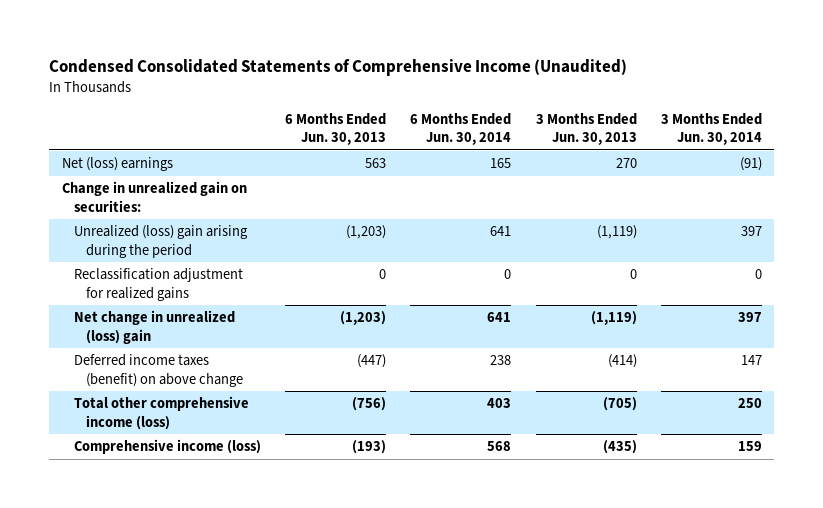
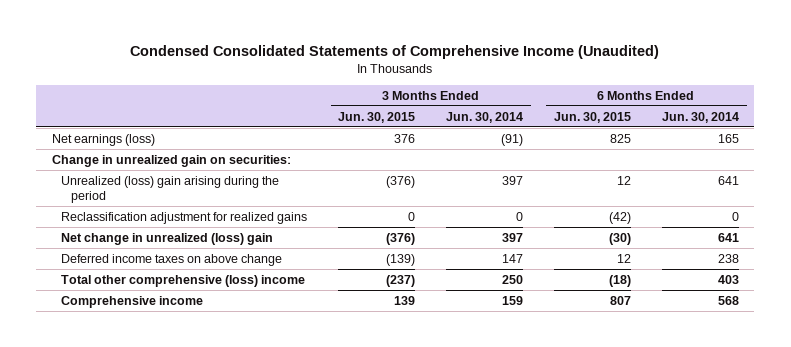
[284,112,386,146] 6 Months Ended Jun. 30, 2013 -> none
[535,112,637,146] 3 Months Ended Jun. 30, 2013 -> none
none -> [338,111,416,123] Jun. 30, 2015
none -> [553,111,631,123] Jun. 30, 2015
[61,157,173,172] Net (loss) earnings -> [51,133,155,146] Net earnings (loss)
[73,354,243,387] Deferred income taxes (benefit) on above change -> [61,253,283,266] Deferred income taxes on above change
[73,396,249,430] Total other comprehensive income (loss) -> [61,274,306,287] Total other comprehensive (loss) income
[73,439,261,455] Comprehensive income (loss) -> [61,295,204,308] Comprehensive income

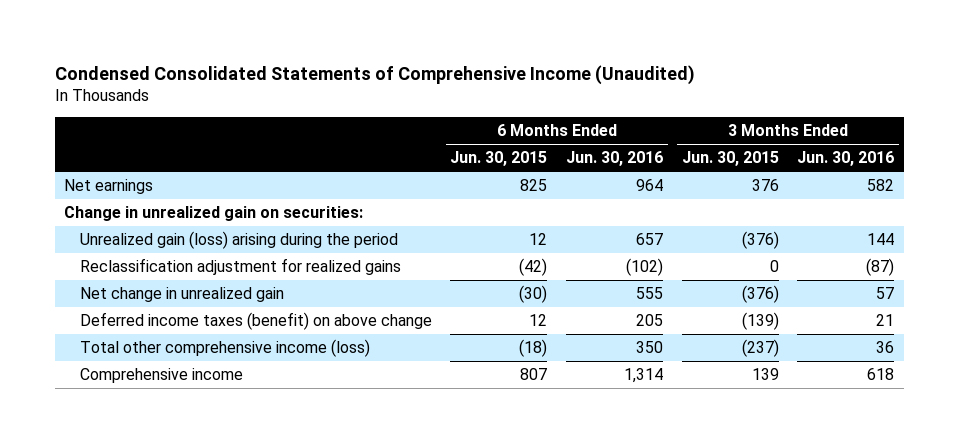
[446,111,524,123] Jun. 30, 2014 -> none
[661,111,739,123] Jun. 30, 2014 -> none
none -> [566,151,664,167] Jun. 30, 2016
none -> [797,151,895,167] Jun. 30, 2016
[51,133,155,146] Net earnings (loss) -> [64,179,154,195] Net earnings
[61,175,280,204] Unrealized (loss) gain arising during the period -> [79,231,398,250] Unrealized gain (loss) arising during the period
[61,232,274,245] Net change in unrealized (loss) gain -> [79,287,284,303] Net change in unrealized gain
[61,253,283,266] Deferred income taxes on above change -> [79,312,432,331] Deferred income taxes (benefit) on above change
[61,274,306,287] Total other comprehensive (loss) income -> [79,339,370,358] Total other comprehensive income (loss)

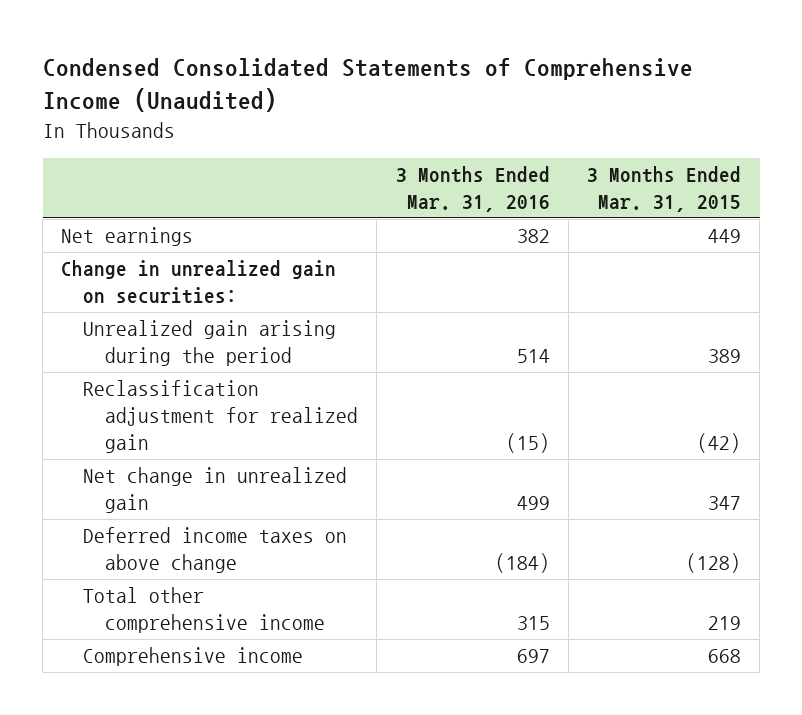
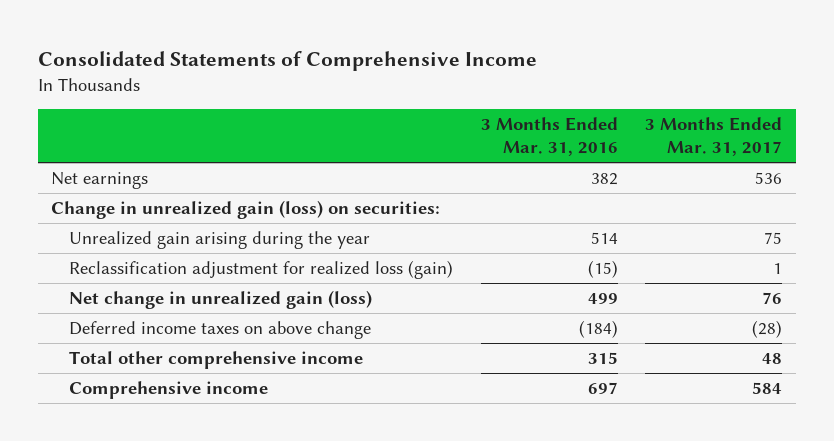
[42,58,693,113] Condensed Consolidated Statements of Comprehensive Income (Unaudited) -> [37,51,537,72] Consolidated Statements of Comprehensive Income
[587,166,742,213] 3 Months Ended Mar. 31, 2015 -> none
none -> [645,117,783,156] 3 Months Ended Mar. 31, 2017
[61,260,337,305] Change in unrealized gain on securities: -> [51,200,441,220] Change in unrealized gain (loss) on securities:
[83,320,337,367] Unrealized gain arising during the period -> [69,231,371,250] Unrealized gain arising during the year
[83,380,359,453] Reclassification adjustment for realized gain -> [69,260,454,280] Reclassification adjustment for realized loss (gain)
[83,467,348,514] Net change in unrealized gain -> [69,290,373,310] Net change in unrealized gain (loss)

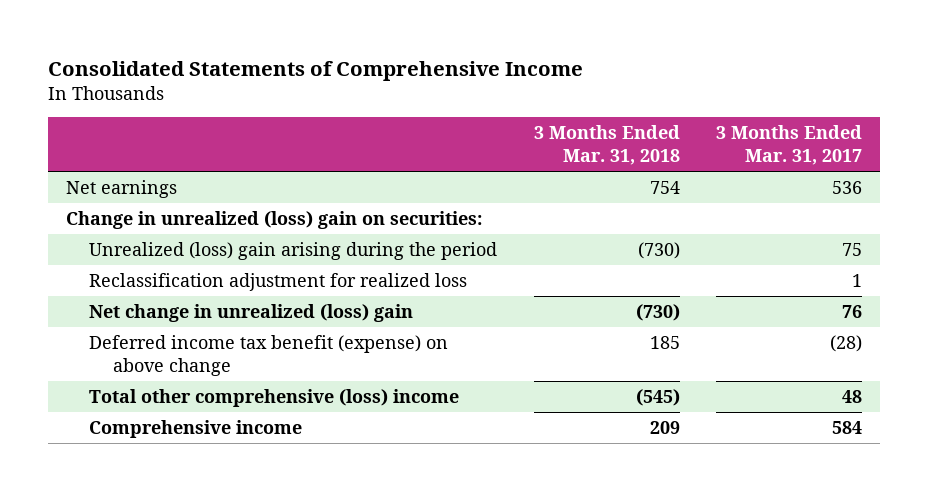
[480,117,618,156] 3 Months Ended Mar. 31, 2016 -> none
none -> [533,125,680,166] 3 Months Ended Mar. 31, 2018
[51,200,441,220] Change in unrealized gain (loss) on securities: -> [66,210,483,229] Change in unrealized (loss) gain on securities:
[69,231,371,250] Unrealized gain arising during the year -> [89,241,498,260] Unrealized (loss) gain arising during the period
[69,260,454,280] Reclassification adjustment for realized loss (gain) -> [89,272,468,291] Reclassification adjustment for realized loss
[69,290,373,310] Net change in unrealized gain (loss) -> [89,303,414,322] Net change in unrealized (loss) gain
[69,321,372,340] Deferred income taxes on above change -> [89,334,449,376] Deferred income tax benefit (expense) on above change
[69,351,364,370] Total other comprehensive income -> [89,388,460,407] Total other comprehensive (loss) income

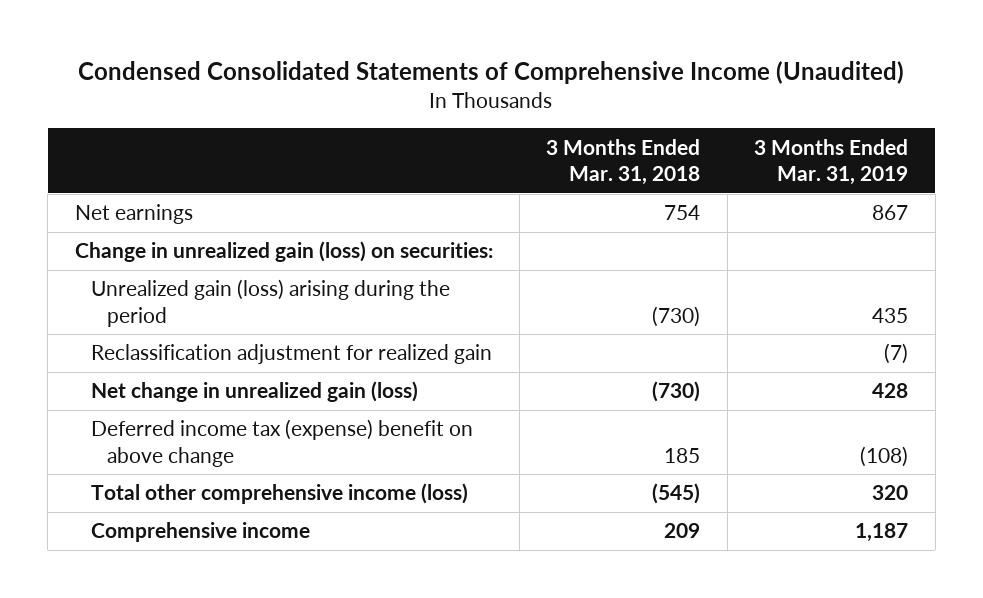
[47,60,583,81] Consolidated Statements of Comprehensive Income -> [78,60,905,84] Condensed Consolidated Statements of Comprehensive Income (Unaudited)
[715,125,862,166] 3 Months Ended Mar. 31, 2017 -> none
none -> [754,138,909,186] 3 Months Ended Mar. 31, 2019
[66,210,483,229] Change in unrealized (loss) gain on securities: -> [74,241,493,263] Change in unrealized gain (loss) on securities:
[89,241,498,260] Unrealized (loss) gain arising during the period -> [91,279,451,327] Unrealized gain (loss) arising during the period
[89,272,468,291] Reclassification adjustment for realized loss -> [91,344,493,365] Reclassification adjustment for realized gain
[89,303,414,322] Net change in unrealized (loss) gain -> [91,381,419,403] Net change in unrealized gain (loss)
[89,334,449,376] Deferred income tax benefit (expense) on above change -> [91,419,474,467] Deferred income tax (expense) benefit on above change
[89,388,460,407] Total other comprehensive (loss) income -> [91,483,469,505] Total other comprehensive income (loss)

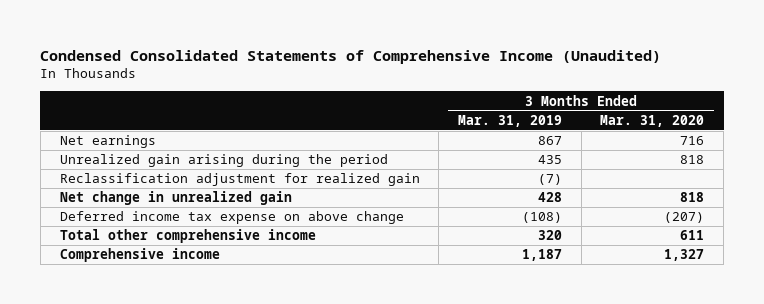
[546,138,701,186] 3 Months Ended Mar. 31, 2018 -> none
none -> [600,114,705,127] Mar. 31, 2020
[74,241,493,263] Change in unrealized gain (loss) on securities: -> none
[91,279,451,327] Unrealized gain (loss) arising during the period -> [59,154,388,168] Unrealized gain arising during the period
[91,381,419,403] Net change in unrealized gain (loss) -> [59,191,292,206] Net change in unrealized gain
[91,419,474,467] Deferred income tax (expense) benefit on above change -> [59,211,404,225] Deferred income tax expense on above change
[91,483,469,505] Total other comprehensive income (loss) -> [59,229,316,244] Total other comprehensive income

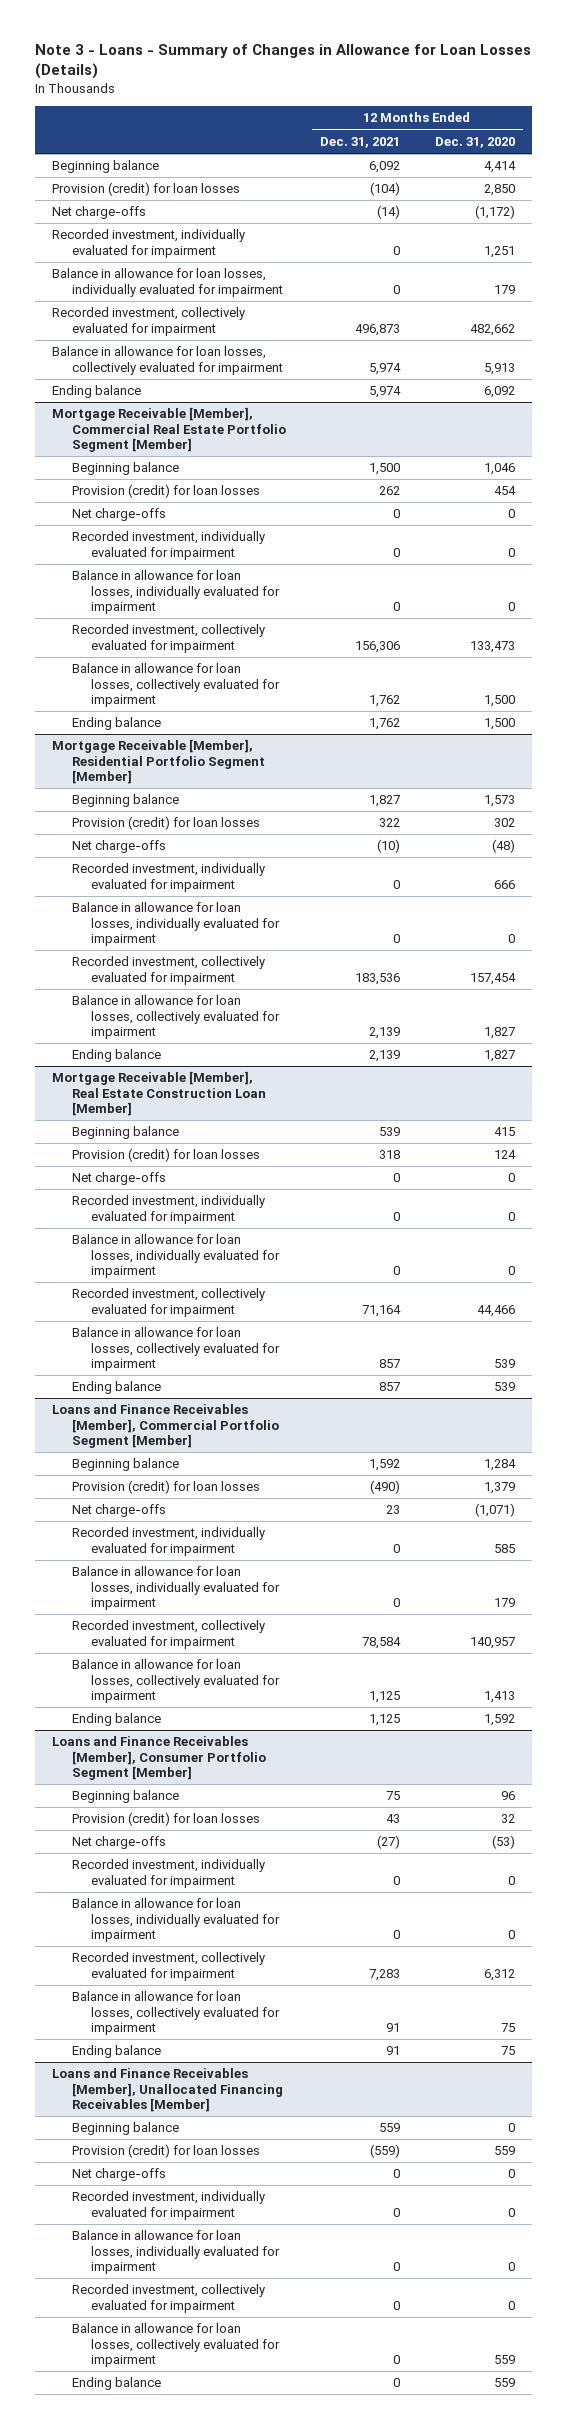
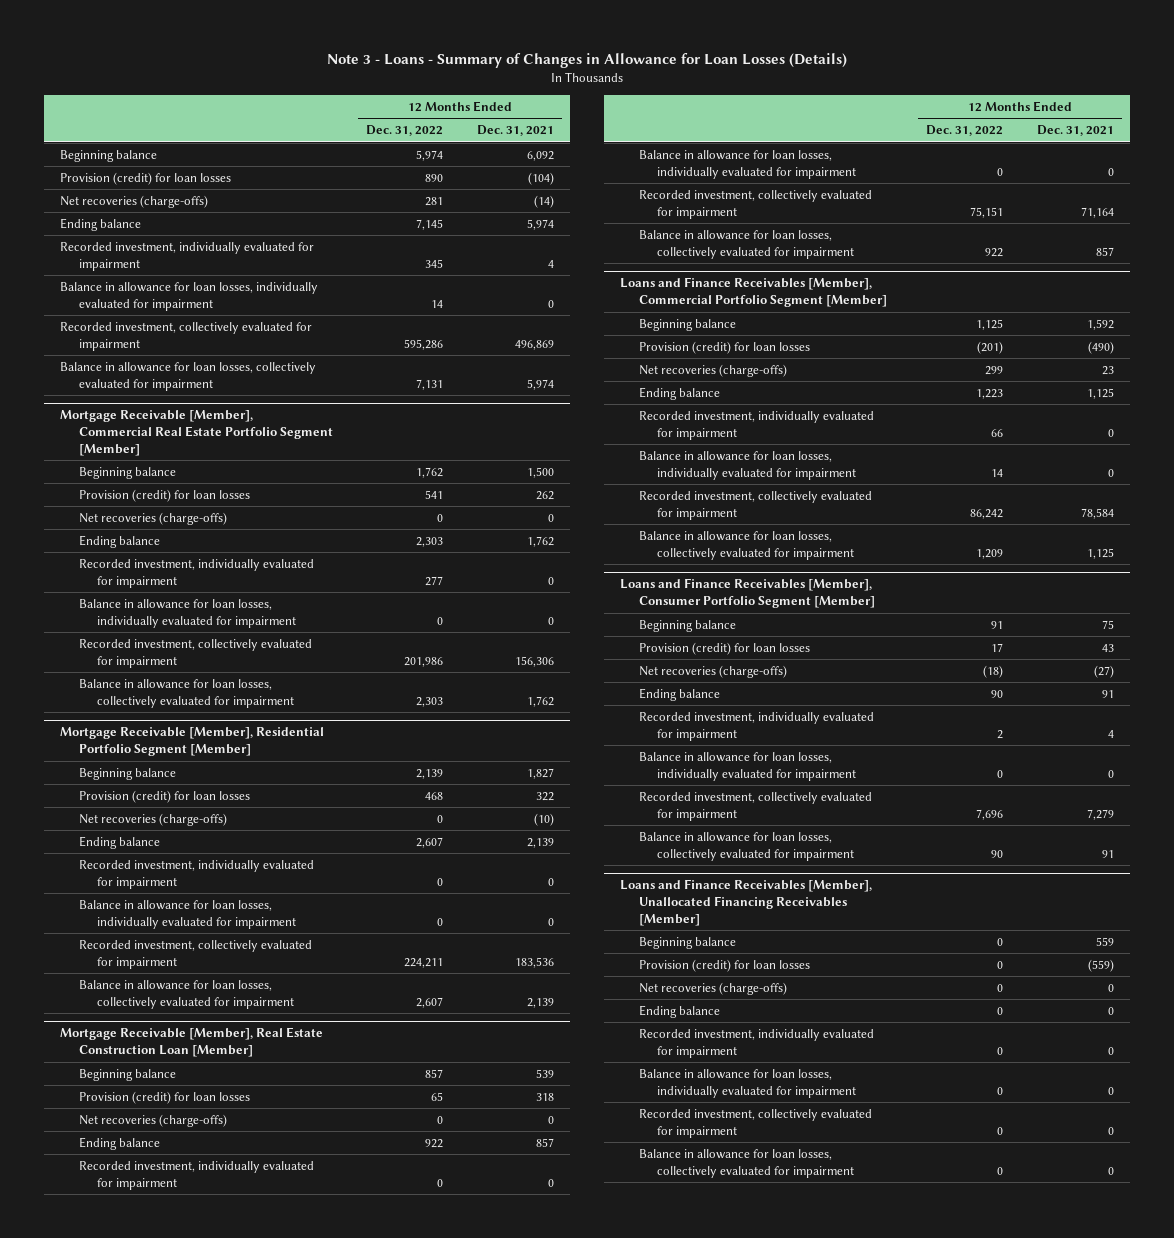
[434,136,515,148] Dec. 31, 2020 -> none
none -> [366,125,444,137] Dec. 31, 2022
[52,206,147,220] Net charge-offs -> [60,194,209,208] Net recoveries (charge-offs)
[52,385,142,399] Ending balance -> [60,217,142,231] Ending balance
[393,245,401,255] 0 -> [547,259,554,268] 4
[355,323,401,336] 496,873 -> [514,339,554,350] 496,869
[71,508,166,522] Net charge-offs -> [78,511,227,525] Net recoveries (charge-offs)
[71,717,161,731] Ending balance -> [78,534,160,548] Ending balance
[71,840,166,854] Net charge-offs -> [78,812,227,826] Net recoveries (charge-offs)
[71,1049,161,1063] Ending balance -> [78,835,160,849] Ending balance
[71,1172,166,1186] Net charge-offs -> [78,1113,227,1127] Net recoveries (charge-offs)
[71,1381,161,1395] Ending balance -> [78,1136,160,1150] Ending balance
[71,1504,166,1518] Net charge-offs -> [638,363,787,377] Net recoveries (charge-offs)
[71,1713,161,1727] Ending balance -> [638,386,720,400] Ending balance
[71,1836,166,1850] Net charge-offs -> [638,664,787,678] Net recoveries (charge-offs)
[71,2045,161,2059] Ending balance -> [638,687,720,701] Ending balance
[393,1875,401,1885] 0 -> [1107,729,1114,738] 4
[369,1968,401,1981] 7,283 -> [1086,808,1114,820] 7,279
[71,2168,166,2182] Net charge-offs -> [638,981,787,995] Net recoveries (charge-offs)
[71,2377,161,2391] Ending balance -> [638,1004,720,1018] Ending balance

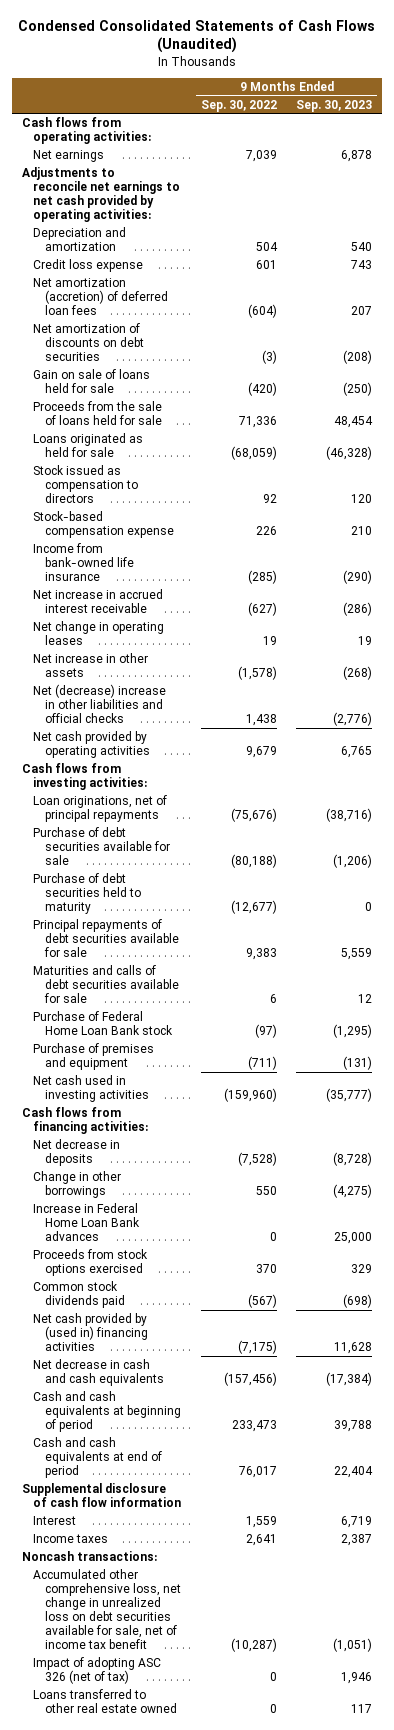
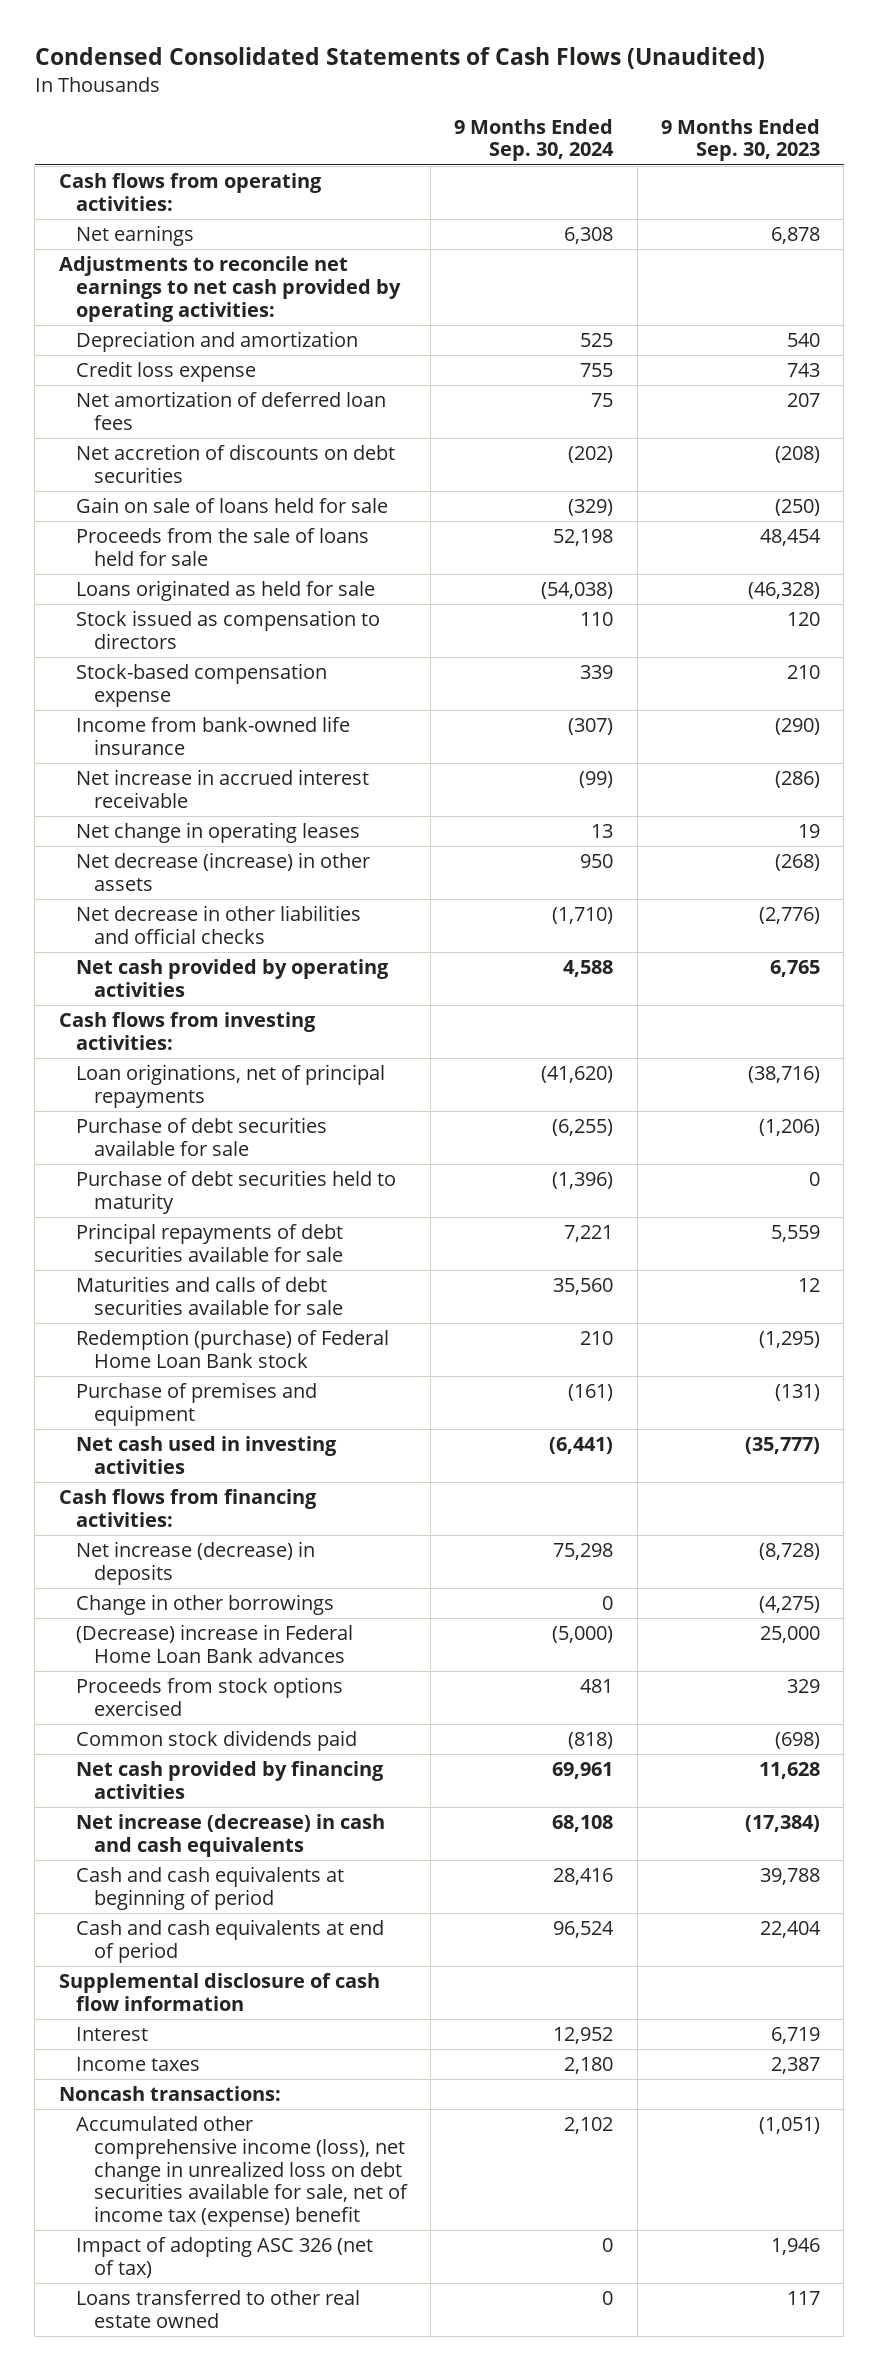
[200,99,277,112] Sep. 30, 2022 -> none
none -> [454,118,615,162] 9 Months Ended Sep. 30, 2024
[33,278,168,316] Net amortization (accretion) of deferred loan fees -> [76,391,387,430] Net amortization of deferred loan fees
[33,323,144,362] Net amortization of discounts on debt securities -> [76,444,396,483] Net accretion of discounts on debt securities
[33,653,149,678] Net increase in other assets -> [76,852,371,891] Net decrease (increase) in other assets
[33,684,167,724] Net (decrease) increase in other liabilities and official checks -> [76,905,362,944] Net decrease in other liabilities and official checks
[33,1011,173,1036] Purchase of Federal Home Loan Bank stock -> [76,1329,390,1368] Redemption (purchase) of Federal Home Loan Bank stock
[33,1139,121,1167] Net decrease in deposits -> [76,1541,316,1585] Net increase (decrease) in deposits
[33,1203,140,1242] Increase in Federal Home Loan Bank advances -> [76,1624,354,1663] (Decrease) increase in Federal Home Loan Bank advances
[33,1313,148,1352] Net cash provided by (used in) financing activities -> [76,1761,385,1799] Net cash provided by financing activities
[33,1359,164,1387] Net decrease in cash and cash equivalents -> [76,1814,386,1857] Net increase (decrease) in cash and cash equivalents
[33,1569,181,1650] Accumulated other comprehensive loss, net change in unrealized loss on debt securities available for sale, net of income tax benefit -> [76,2116,408,2228] Accumulated other comprehensive income (loss), net change in unrealized loss on debt securities available for sale, net of income tax (expense) benefit

